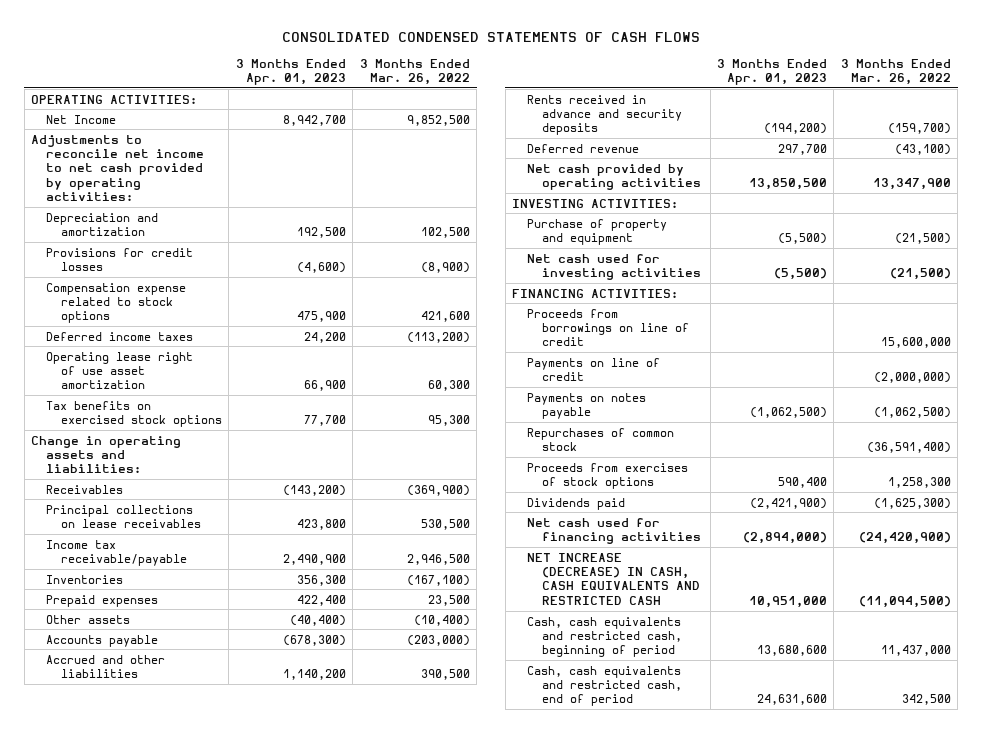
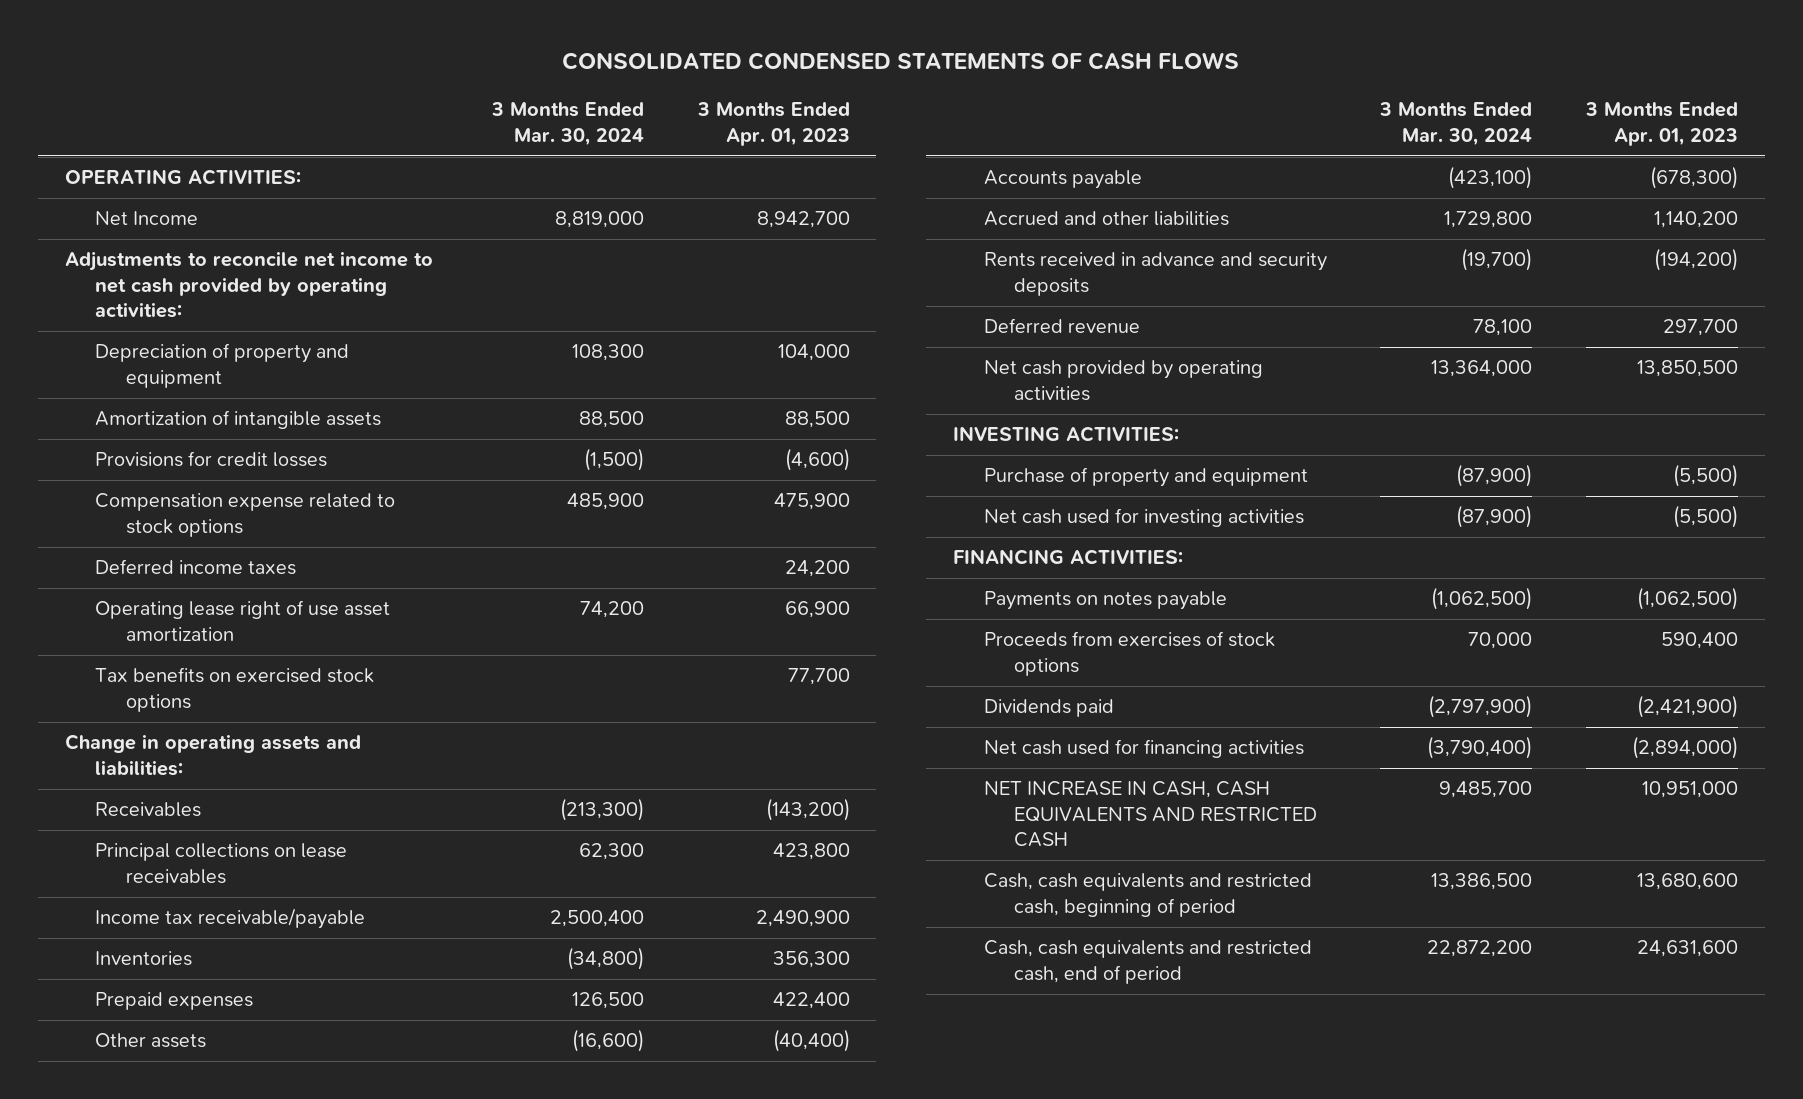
[359,58,470,85] 3 Months Ended Mar. 26, 2022 -> none
none -> [491,102,645,146] 3 Months Ended Mar. 30, 2024
[45,212,158,236] Depreciation and amortization -> none
none -> [95,343,350,388] Depreciation of property and equipment
none -> [95,410,382,430] Amortization of intangible assets
[527,308,690,347] Proceeds from borrowings on line of credit -> none
[527,357,661,381] Payments on line of credit -> none
[527,427,675,451] Repurchases of common stock -> none
[527,552,701,605] NET INCREASE (DECREASE) IN CASH, CASH EQUIVALENTS AND RESTRICTED CASH -> [983,781,1318,848] NET INCREASE IN CASH, CASH EQUIVALENTS AND RESTRICTED CASH

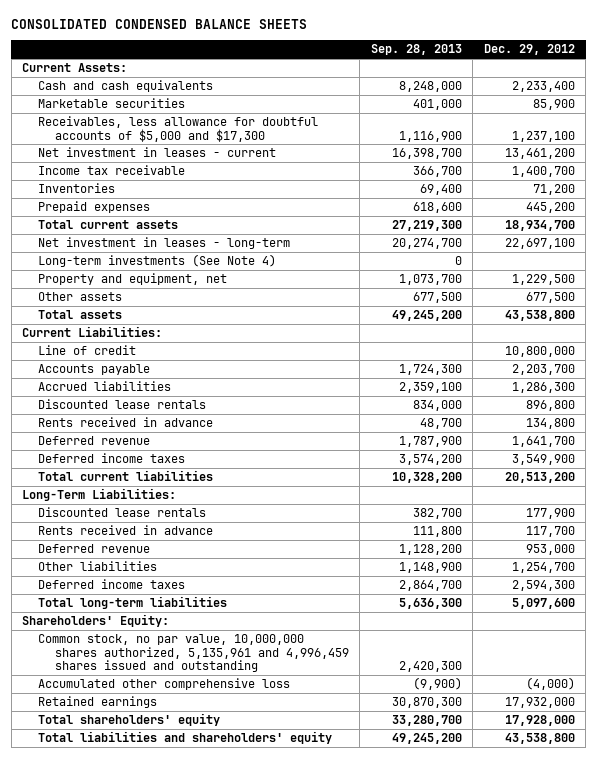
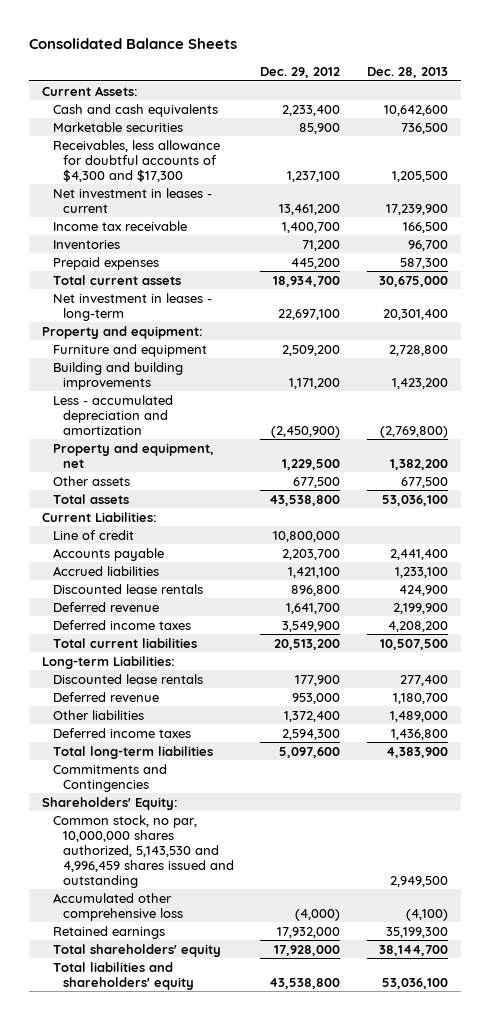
[11,18,308,29] CONSOLIDATED CONDENSED BALANCE SHEETS -> [29,38,238,50] Consolidated Balance Sheets
[370,44,462,56] Sep. 28, 2013 -> none
none -> [366,67,448,79] Dec. 28, 2013
[38,116,319,142] Receivables, less allowance for doubtful accounts of $5,000 and $17,300 -> [52,139,220,182] Receivables, less allowance for doubtful accounts of $4,300 and $17,300
[38,254,277,268] Long-term investments (See Note 4) -> none
none -> [42,325,204,339] Property and equipment:
none -> [52,343,207,357] Furniture and equipment
none -> [52,361,183,390] Building and building improvements
none -> [52,394,173,435] Less - accumulated depreciation and amortization
[511,382,575,394] 1,286,300 -> [288,566,341,578] 1,421,100
[38,417,214,428] Rents received in advance -> none
[22,488,177,502] Long-Term Liabilities: -> [42,655,176,669] Long-term Liabilities:
[38,525,214,536] Rents received in advance -> none
[511,562,575,574] 1,254,700 -> [284,710,341,722] 1,372,400
none -> [52,763,167,792] Commitments and Contingencies
[38,634,349,673] Common stock, no par value, 10,000,000 shares authorized, 5,135,961 and 4,996,459 shares issued and outstanding -> [52,814,235,888] Common stock, no par, 10,000,000 shares authorized, 5,143,530 and 4,996,459 shares issued and outstanding

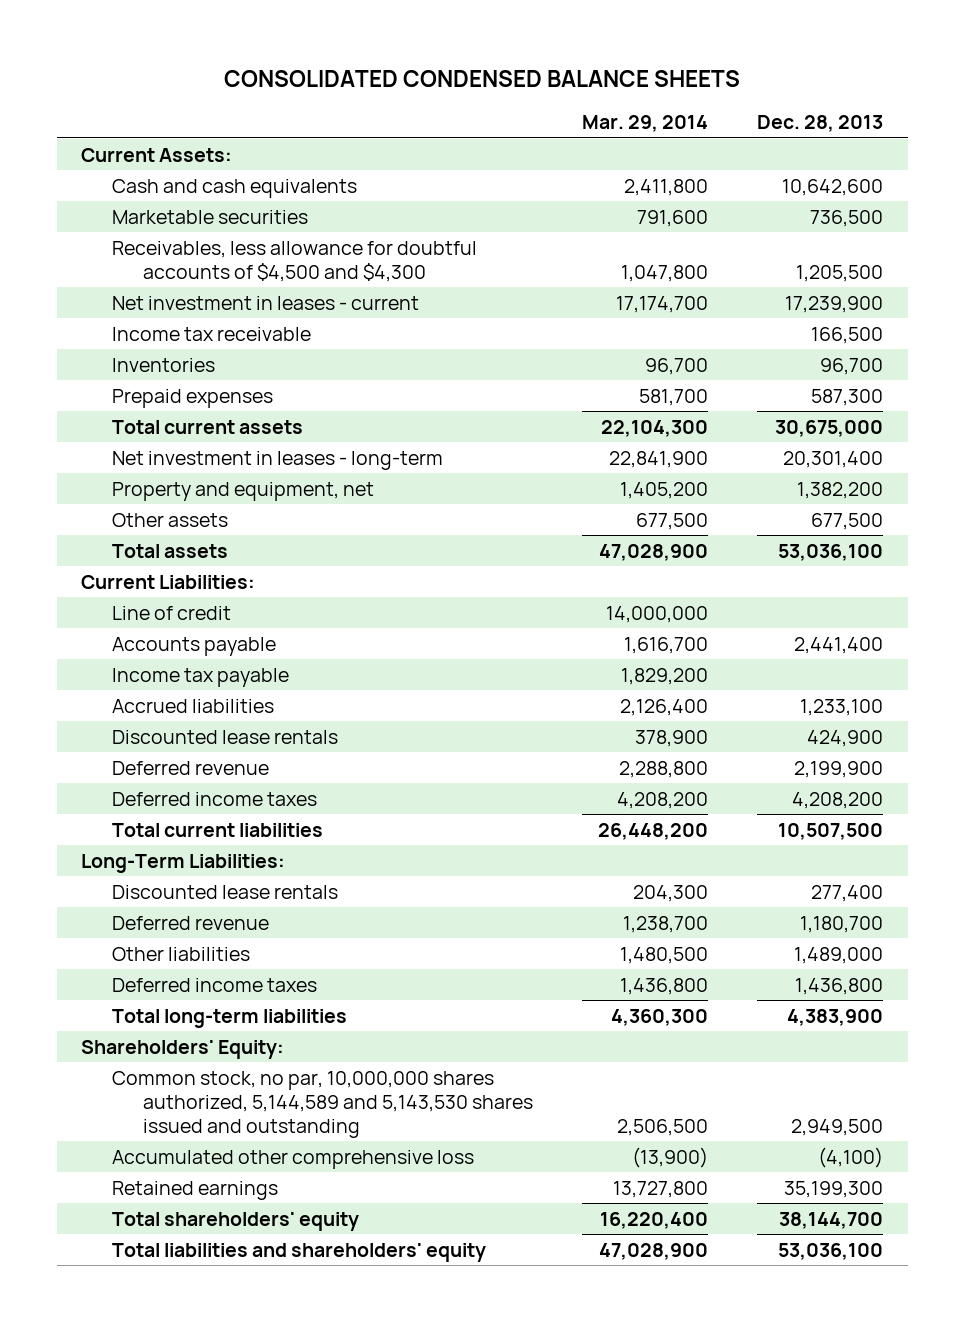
[29,38,238,50] Consolidated Balance Sheets -> [224,70,741,88] CONSOLIDATED CONDENSED BALANCE SHEETS
[260,67,341,79] Dec. 29, 2012 -> none
none -> [582,115,709,133] Mar. 29, 2014
[52,139,220,182] Receivables, less allowance for doubtful accounts of $4,300 and $17,300 -> [112,240,478,282] Receivables, less allowance for doubtful accounts of $4,500 and $4,300
[42,325,204,339] Property and equipment: -> none
[52,343,207,357] Furniture and equipment -> none
[52,361,183,390] Building and building improvements -> none
[52,394,173,435] Less - accumulated depreciation and amortization -> none
none -> [112,667,290,687] Income tax payable
[42,655,176,669] Long-term Liabilities: -> [80,853,285,873] Long-Term Liabilities:
[52,763,167,792] Commitments and Contingencies -> none
[52,814,235,888] Common stock, no par, 10,000,000 shares authorized, 5,143,530 and 4,996,459 shares issued and outstanding -> [112,1070,534,1138] Common stock, no par, 10,000,000 shares authorized, 5,144,589 and 5,143,530 shares issued and outstanding

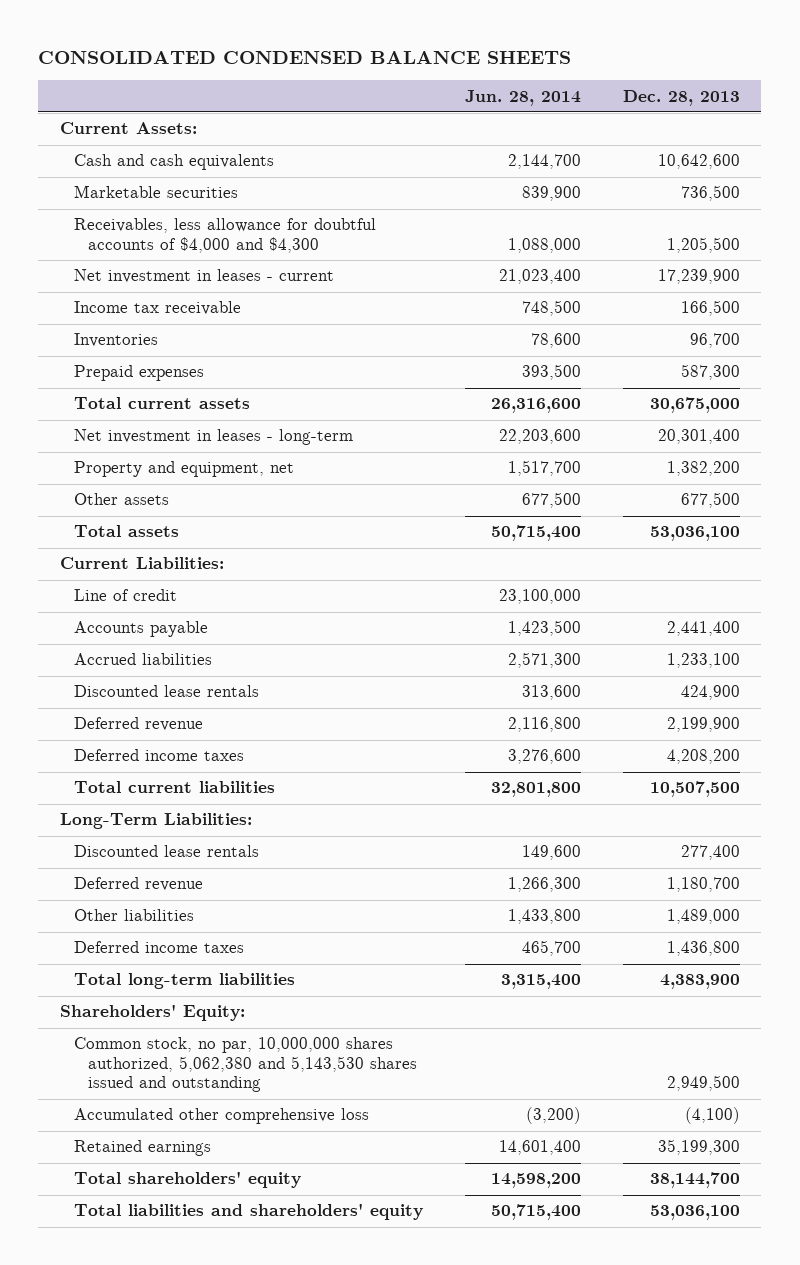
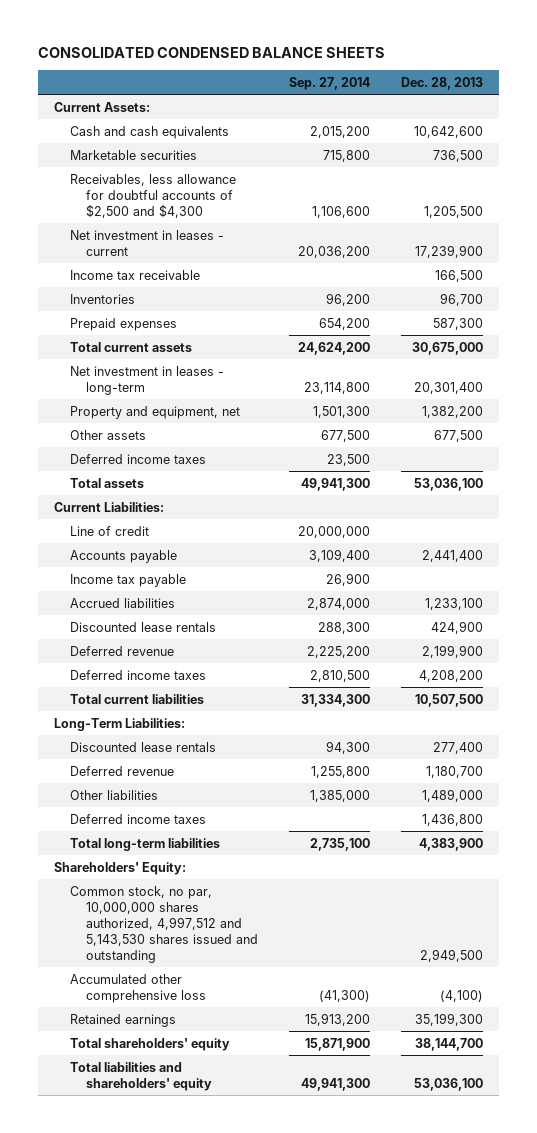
[464,89,581,106] Jun. 28, 2014 -> none
none -> [288,76,370,90] Sep. 27, 2014
[73,218,376,253] Receivables, less allowance for doubtful accounts of $4,000 and $4,300 -> [69,173,236,218] Receivables, less allowance for doubtful accounts of $2,500 and $4,300
none -> [69,453,206,464] Deferred income taxes
none -> [69,573,186,587] Income tax payable
[73,1037,417,1093] Common stock, no par, 10,000,000 shares authorized, 5,062,380 and 5,143,530 shares issued and outstanding -> [69,885,258,963] Common stock, no par, 10,000,000 shares authorized, 4,997,512 and 5,143,530 shares issued and outstanding

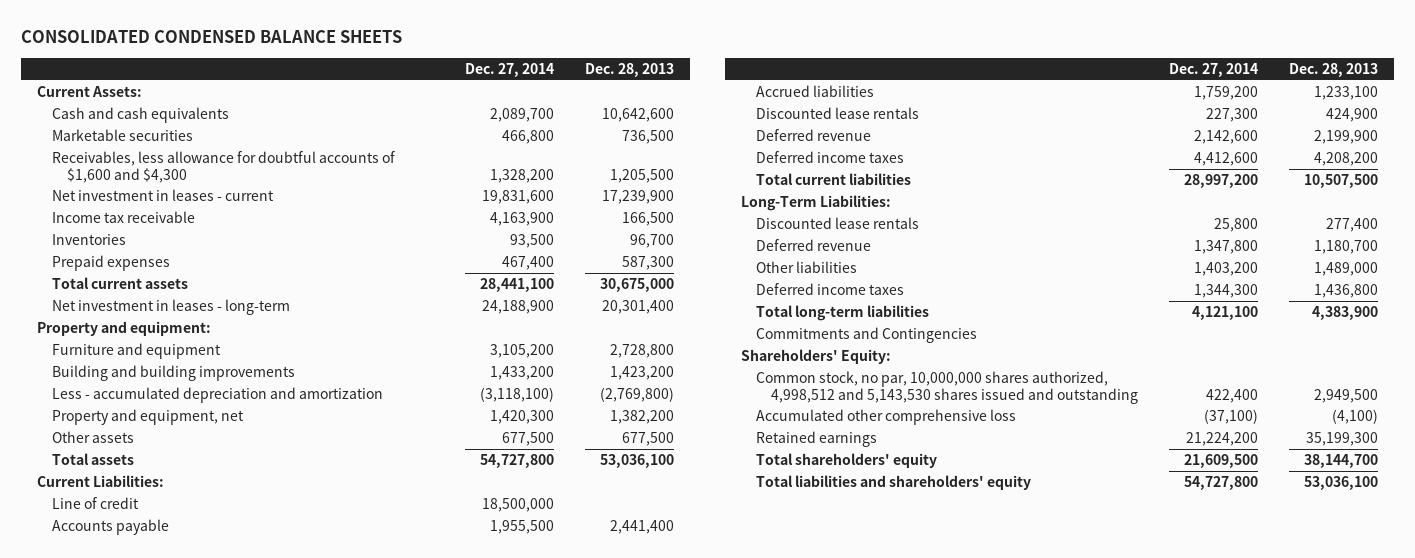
[288,76,370,90] Sep. 27, 2014 -> none
none -> [465,62,555,77] Dec. 27, 2014
[69,173,236,218] Receivables, less allowance for doubtful accounts of $2,500 and $4,300 -> [51,151,395,183] Receivables, less allowance for doubtful accounts of $1,600 and $4,300
none -> [36,321,211,337] Property and equipment:
none -> [51,343,221,360] Furniture and equipment
none -> [51,365,295,382] Building and building improvements
none -> [51,387,383,404] Less - accumulated depreciation and amortization
[69,453,206,464] Deferred income taxes -> none
[69,573,186,587] Income tax payable -> none
none -> [755,327,977,344] Commitments and Contingencies
[69,885,258,963] Common stock, no par, 10,000,000 shares authorized, 4,997,512 and 5,143,530 shares issued and outstanding -> [755,371,1139,404] Common stock, no par, 10,000,000 shares authorized, 4,998,512 and 5,143,530 shares issued and outstanding

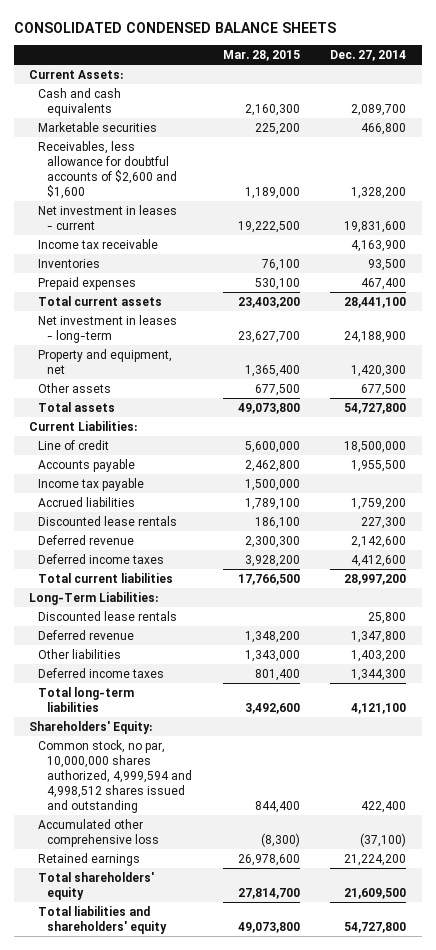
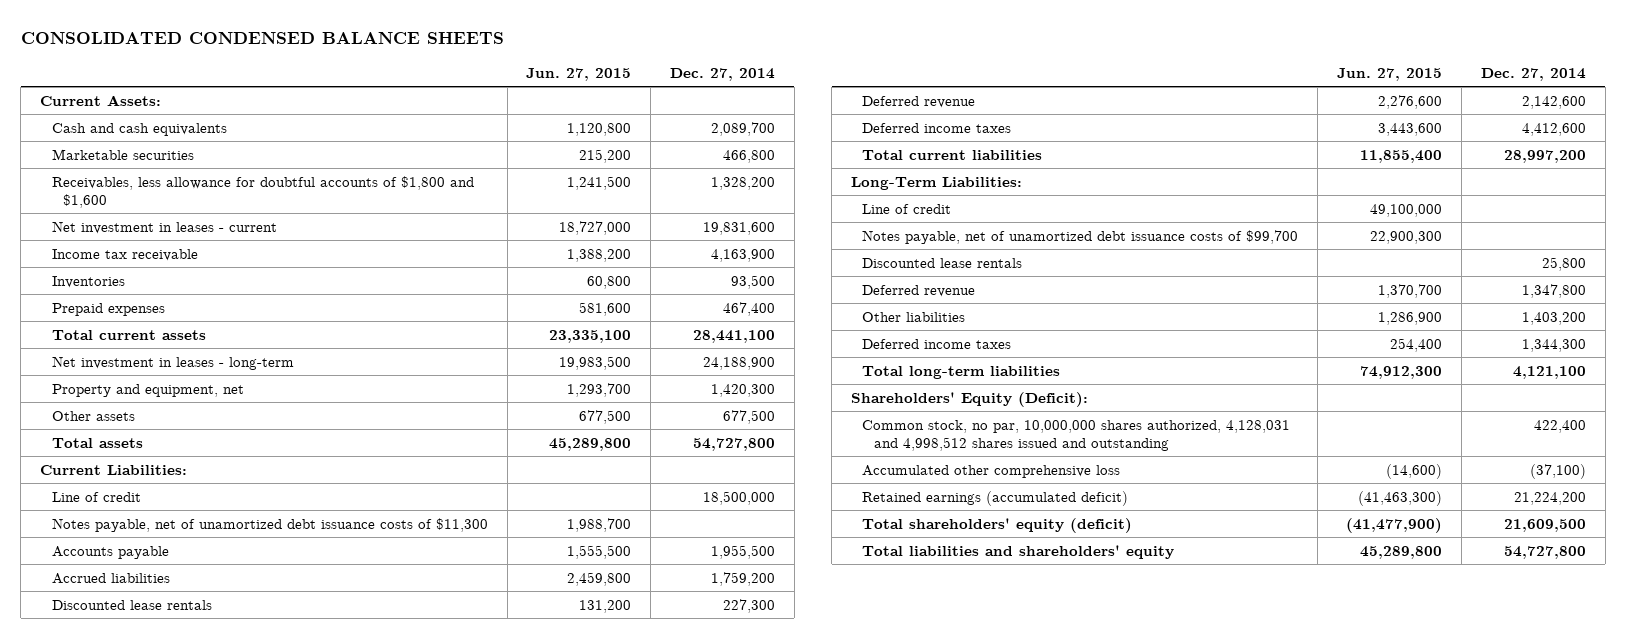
[222,49,300,61] Mar. 28, 2015 -> none
none -> [526,67,632,81] Jun. 27, 2015
[38,141,178,200] Receivables, less allowance for doubtful accounts of $2,600 and $1,600 -> [51,175,474,208] Receivables, less allowance for doubtful accounts of $1,800 and $1,600
none -> [51,517,488,532] Notes payable, net of unamortized debt issuance costs of $11,300
[38,478,145,492] Income tax payable -> none
none -> [862,203,952,214] Line of credit
none -> [862,229,1299,244] Notes payable, net of unamortized debt issuance costs of $99,700
[29,721,153,735] Shareholders' Equity: -> [850,391,1088,407] Shareholders' Equity (Deficit):
[38,740,193,814] Common stock, no par, 10,000,000 shares authorized, 4,999,594 and 4,998,512 shares issued and outstanding -> [862,419,1291,451] Common stock, no par, 10,000,000 shares authorized, 4,128,031 and 4,998,512 shares issued and outstanding
[38,853,141,867] Retained earnings -> [862,490,1129,506] Retained earnings (accumulated deficit)
[38,872,155,901] Total shareholders' equity -> [862,517,1133,533] Total shareholders' equity (deficit)

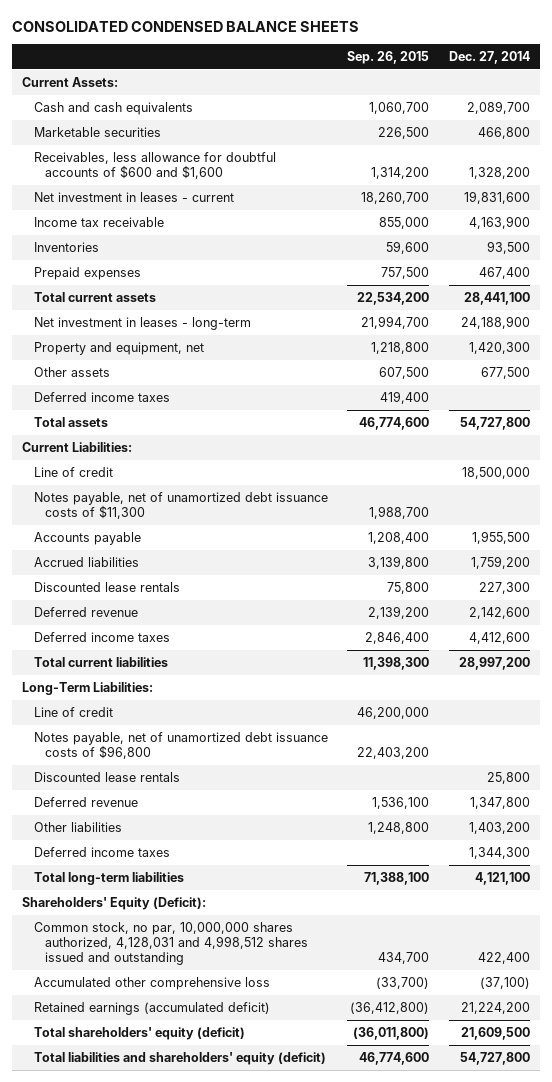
[526,67,632,81] Jun. 27, 2015 -> none
none -> [347,51,430,65] Sep. 26, 2015
[51,175,474,208] Receivables, less allowance for doubtful accounts of $1,800 and $1,600 -> [33,151,276,179] Receivables, less allowance for doubtful accounts of $600 and $1,600
none -> [33,391,170,402] Deferred income taxes
[862,229,1299,244] Notes payable, net of unamortized debt issuance costs of $99,700 -> [33,731,328,759] Notes payable, net of unamortized debt issuance costs of $96,800
[862,544,1175,559] Total liabilities and shareholders' equity -> [33,1051,326,1065] Total liabilities and shareholders' equity (deficit)

